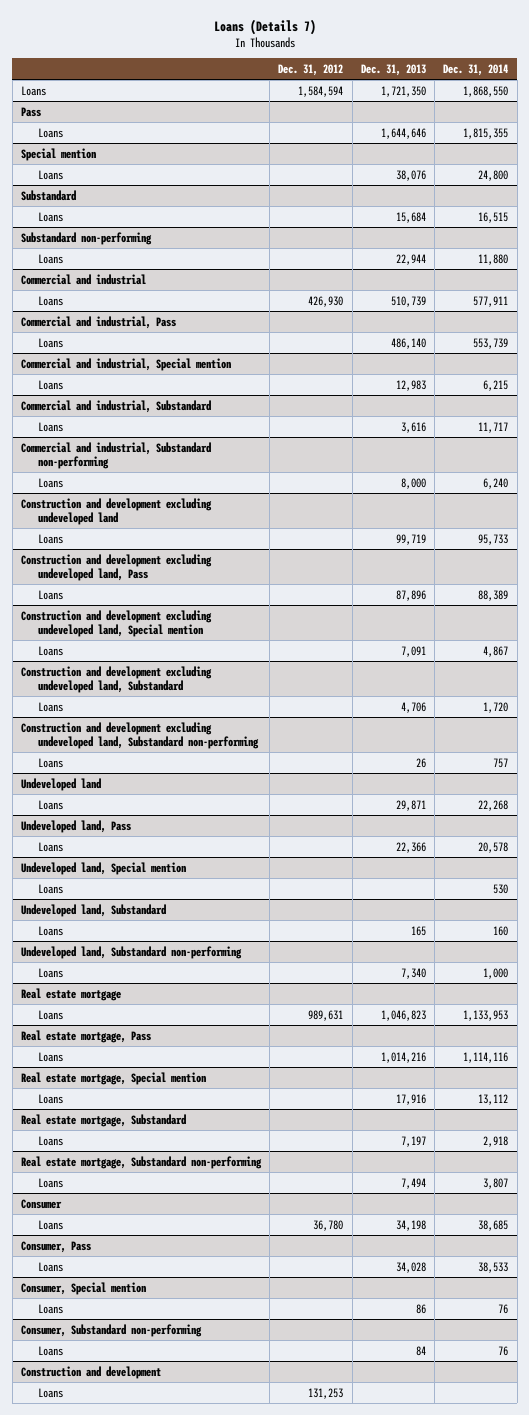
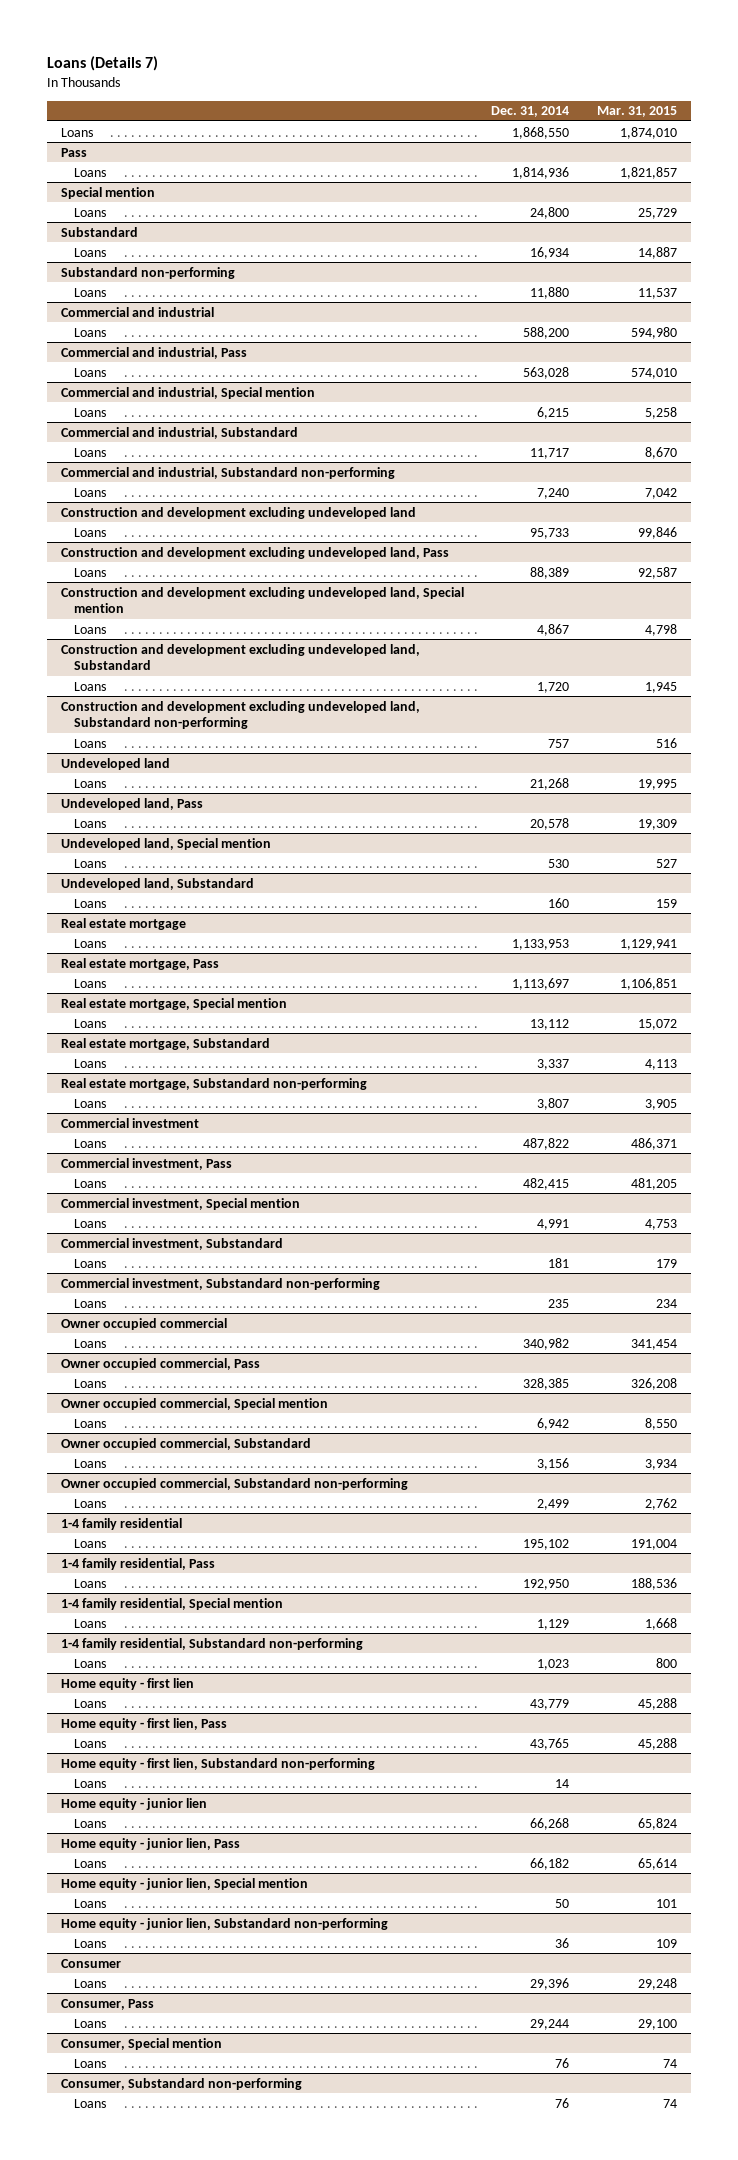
[278,64,344,77] Dec. 31, 2012 -> none
[360,64,426,77] Dec. 31, 2013 -> none
none -> [597,106,678,118] Mar. 31, 2015
[463,127,509,139] 1,815,355 -> [512,166,570,179] 1,814,936
[478,211,509,223] 16,515 -> [530,246,570,259] 16,934
[473,295,509,307] 577,911 -> [523,326,570,339] 588,200
[473,337,509,349] 553,739 -> [523,366,570,379] 563,028
[483,477,509,489] 6,240 -> [537,487,570,499] 7,240
[478,799,509,811] 22,268 -> [530,777,570,790] 21,268
[20,945,242,959] Undeveloped land, Substandard non-performing -> none
[38,967,64,978] Loans -> none
[463,1051,509,1063] 1,114,116 -> [512,977,570,990] 1,113,697
[483,1135,509,1147] 2,918 -> [537,1058,570,1070] 3,337
none -> [60,1117,199,1128] Commercial investment
none -> [73,1138,106,1148] Loans
none -> [60,1157,232,1170] Commercial investment, Pass
none -> [73,1178,106,1188] Loans
none -> [60,1197,300,1210] Commercial investment, Special mention
none -> [73,1218,106,1228] Loans
none -> [60,1237,283,1250] Commercial investment, Substandard
none -> [73,1258,106,1268] Loans
none -> [60,1277,380,1290] Commercial investment, Substandard non-performing
none -> [73,1298,106,1308] Loans
none -> [60,1317,227,1330] Owner occupied commercial
none -> [73,1338,106,1348] Loans
none -> [60,1357,260,1370] Owner occupied commercial, Pass
none -> [73,1378,106,1388] Loans
none -> [60,1397,328,1410] Owner occupied commercial, Special mention
none -> [73,1418,106,1428] Loans
none -> [60,1437,311,1450] Owner occupied commercial, Substandard
none -> [73,1458,106,1468] Loans
none -> [60,1477,408,1490] Owner occupied commercial, Substandard non-performing
none -> [73,1498,106,1508] Loans
none -> [60,1517,182,1530] 1-4 family residential
none -> [73,1538,106,1548] Loans
none -> [60,1557,215,1570] 1-4 family residential, Pass
none -> [73,1578,106,1588] Loans
none -> [60,1597,283,1610] 1-4 family residential, Special mention
none -> [73,1618,106,1628] Loans
none -> [60,1637,363,1650] 1-4 family residential, Substandard non-performing
none -> [73,1658,106,1668] Loans
none -> [60,1677,194,1690] Home equity - first lien
none -> [73,1698,106,1708] Loans
none -> [60,1717,227,1730] Home equity - first lien, Pass
none -> [73,1738,106,1748] Loans
none -> [60,1757,375,1770] Home equity - first lien, Substandard non-performing
none -> [73,1778,106,1788] Loans
none -> [60,1797,207,1810] Home equity - junior lien
none -> [73,1818,106,1828] Loans
none -> [60,1837,240,1850] Home equity - junior lien, Pass
none -> [73,1858,106,1868] Loans
none -> [60,1877,308,1890] Home equity - junior lien, Special mention
none -> [73,1898,106,1908] Loans
none -> [60,1917,388,1930] Home equity - junior lien, Substandard non-performing
none -> [73,1938,106,1948] Loans
[478,1219,509,1231] 38,685 -> [530,1977,570,1990] 29,396
[478,1261,509,1273] 38,533 -> [530,2018,570,2030] 29,244
[20,1365,161,1379] Construction and development -> none
[38,1387,64,1398] Loans -> none

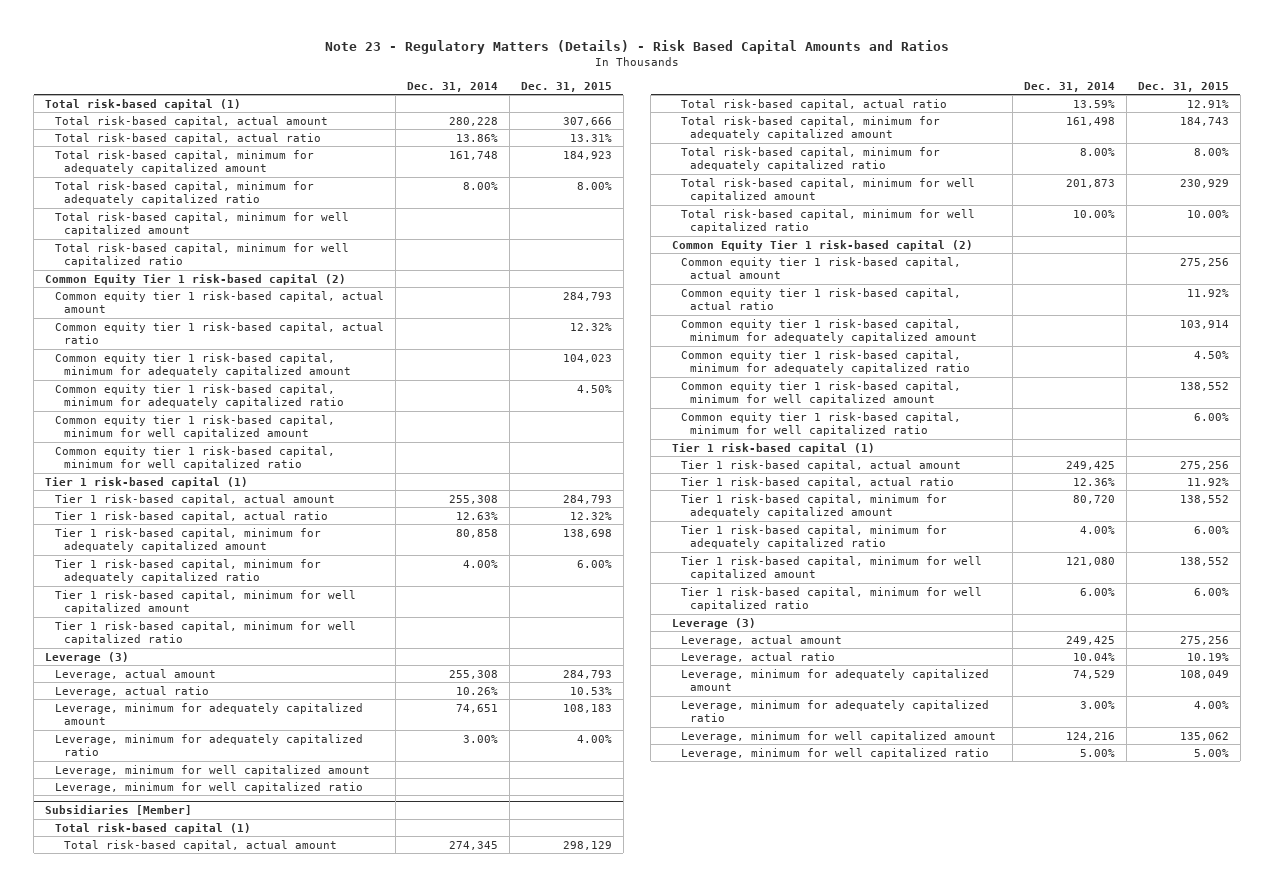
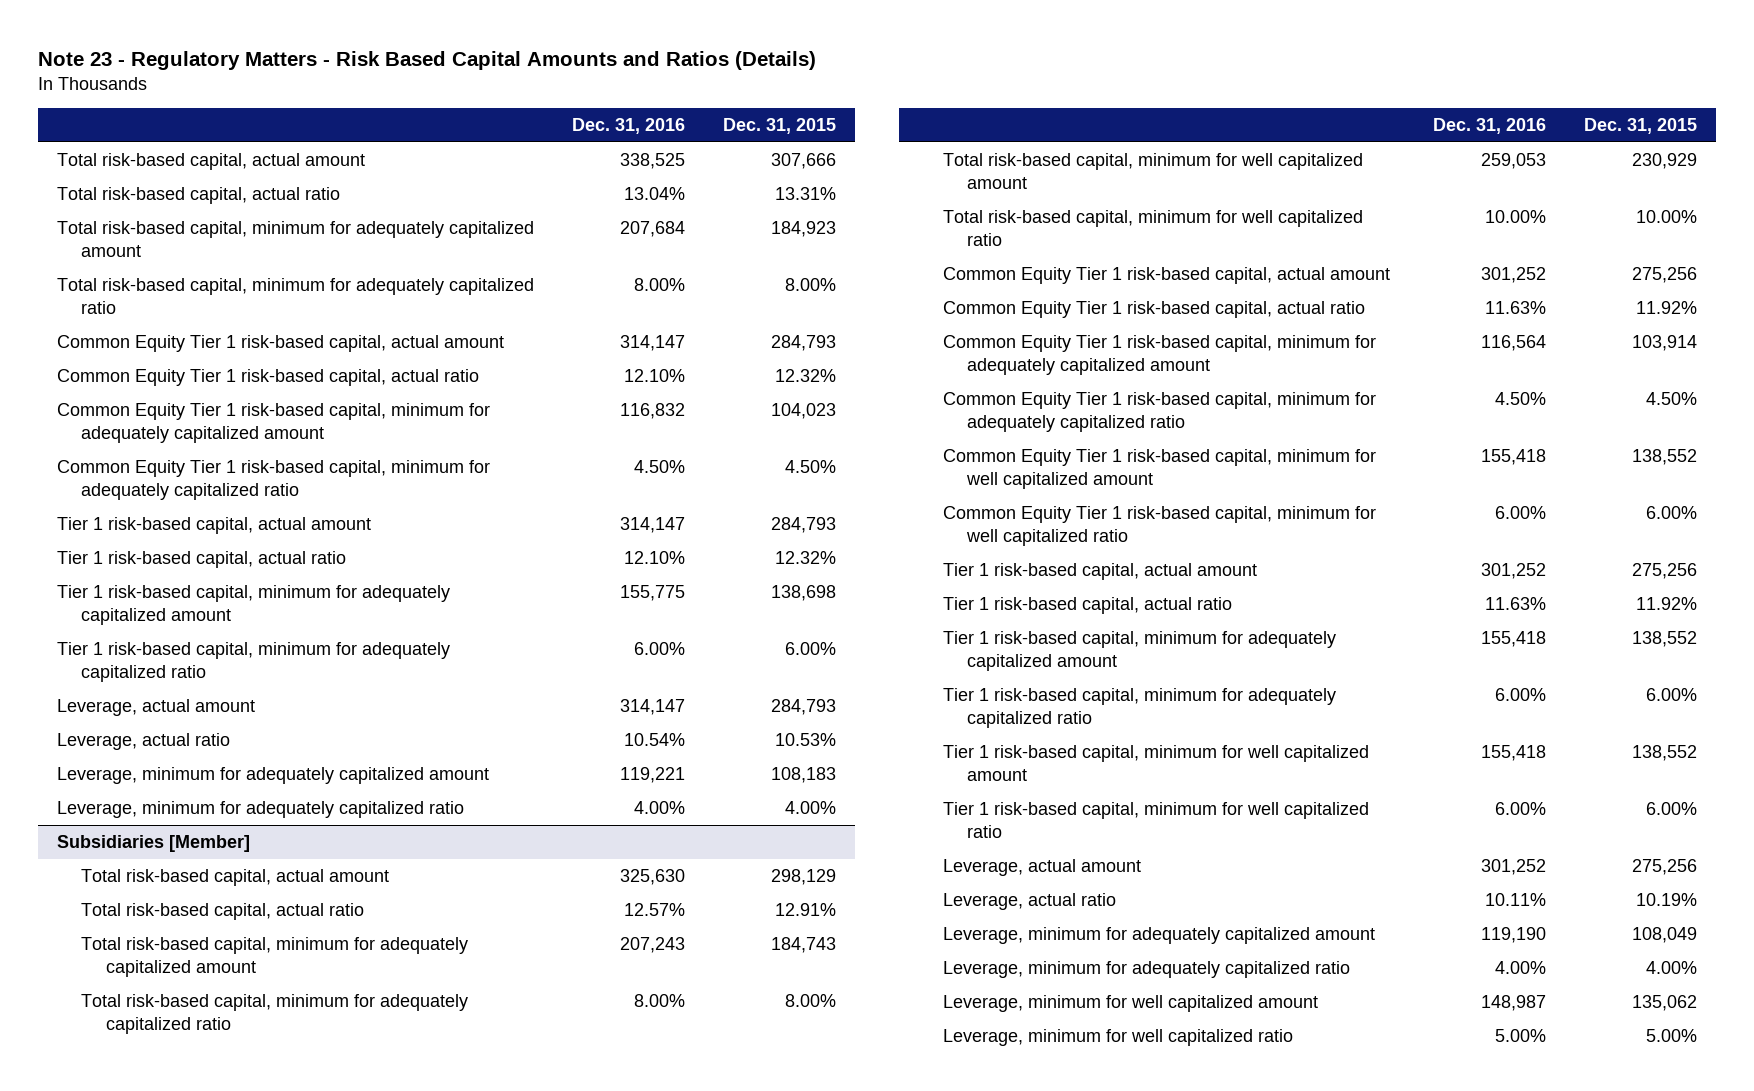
[325,40,950,55] Note 23 - Regulatory Matters (Details) - Risk Based Capital Amounts and Ratios -> [37,50,816,70] Note 23 - Regulatory Matters - Risk Based Capital Amounts and Ratios (Details)
[406,81,498,92] Dec. 31, 2014 -> none
none -> [571,117,685,134] Dec. 31, 2016
[45,98,242,110] Total risk-based capital (1) -> none
[54,211,349,237] Total risk-based capital, minimum for well capitalized amount -> none
[54,242,349,268] Total risk-based capital, minimum for well capitalized ratio -> none
[45,273,347,285] Common Equity Tier 1 risk-based capital (2) -> none
[54,414,335,440] Common equity tier 1 risk-based capital, minimum for well capitalized amount -> none
[54,445,335,471] Common equity tier 1 risk-based capital, minimum for well capitalized ratio -> none
[45,476,249,488] Tier 1 risk-based capital (1) -> none
[54,290,384,314] Common equity tier 1 risk-based capital, actual amount -> [56,335,504,353] Common Equity Tier 1 risk-based capital, actual amount
[54,321,384,345] Common equity tier 1 risk-based capital, actual ratio -> [56,369,479,387] Common Equity Tier 1 risk-based capital, actual ratio
[54,352,351,378] Common equity tier 1 risk-based capital, minimum for adequately capitalized amount -> [56,403,490,443] Common Equity Tier 1 risk-based capital, minimum for adequately capitalized amount
[54,383,344,409] Common equity tier 1 risk-based capital, minimum for adequately capitalized ratio -> [56,460,490,500] Common Equity Tier 1 risk-based capital, minimum for adequately capitalized ratio
[54,589,356,615] Tier 1 risk-based capital, minimum for well capitalized amount -> none
[54,620,356,646] Tier 1 risk-based capital, minimum for well capitalized ratio -> none
[45,651,130,663] Leverage (3) -> none
[54,764,370,776] Leverage, minimum for well capitalized amount -> none
[54,781,363,793] Leverage, minimum for well capitalized ratio -> none
[54,822,251,834] Total risk-based capital (1) -> none
[671,239,973,251] Common Equity Tier 1 risk-based capital (2) -> none
[671,442,875,454] Tier 1 risk-based capital (1) -> none
[680,256,961,280] Common equity tier 1 risk-based capital, actual amount -> [942,267,1390,285] Common Equity Tier 1 risk-based capital, actual amount
[680,287,961,311] Common equity tier 1 risk-based capital, actual ratio -> [942,301,1365,319] Common Equity Tier 1 risk-based capital, actual ratio
[680,318,978,344] Common equity tier 1 risk-based capital, minimum for adequately capitalized amount -> [942,335,1376,375] Common Equity Tier 1 risk-based capital, minimum for adequately capitalized amount
[680,349,971,375] Common equity tier 1 risk-based capital, minimum for adequately capitalized ratio -> [942,392,1376,432] Common Equity Tier 1 risk-based capital, minimum for adequately capitalized ratio
[680,380,961,406] Common equity tier 1 risk-based capital, minimum for well capitalized amount -> [942,449,1376,489] Common Equity Tier 1 risk-based capital, minimum for well capitalized amount
[680,411,961,437] Common equity tier 1 risk-based capital, minimum for well capitalized ratio -> [942,506,1376,546] Common Equity Tier 1 risk-based capital, minimum for well capitalized ratio
[671,617,756,629] Leverage (3) -> none

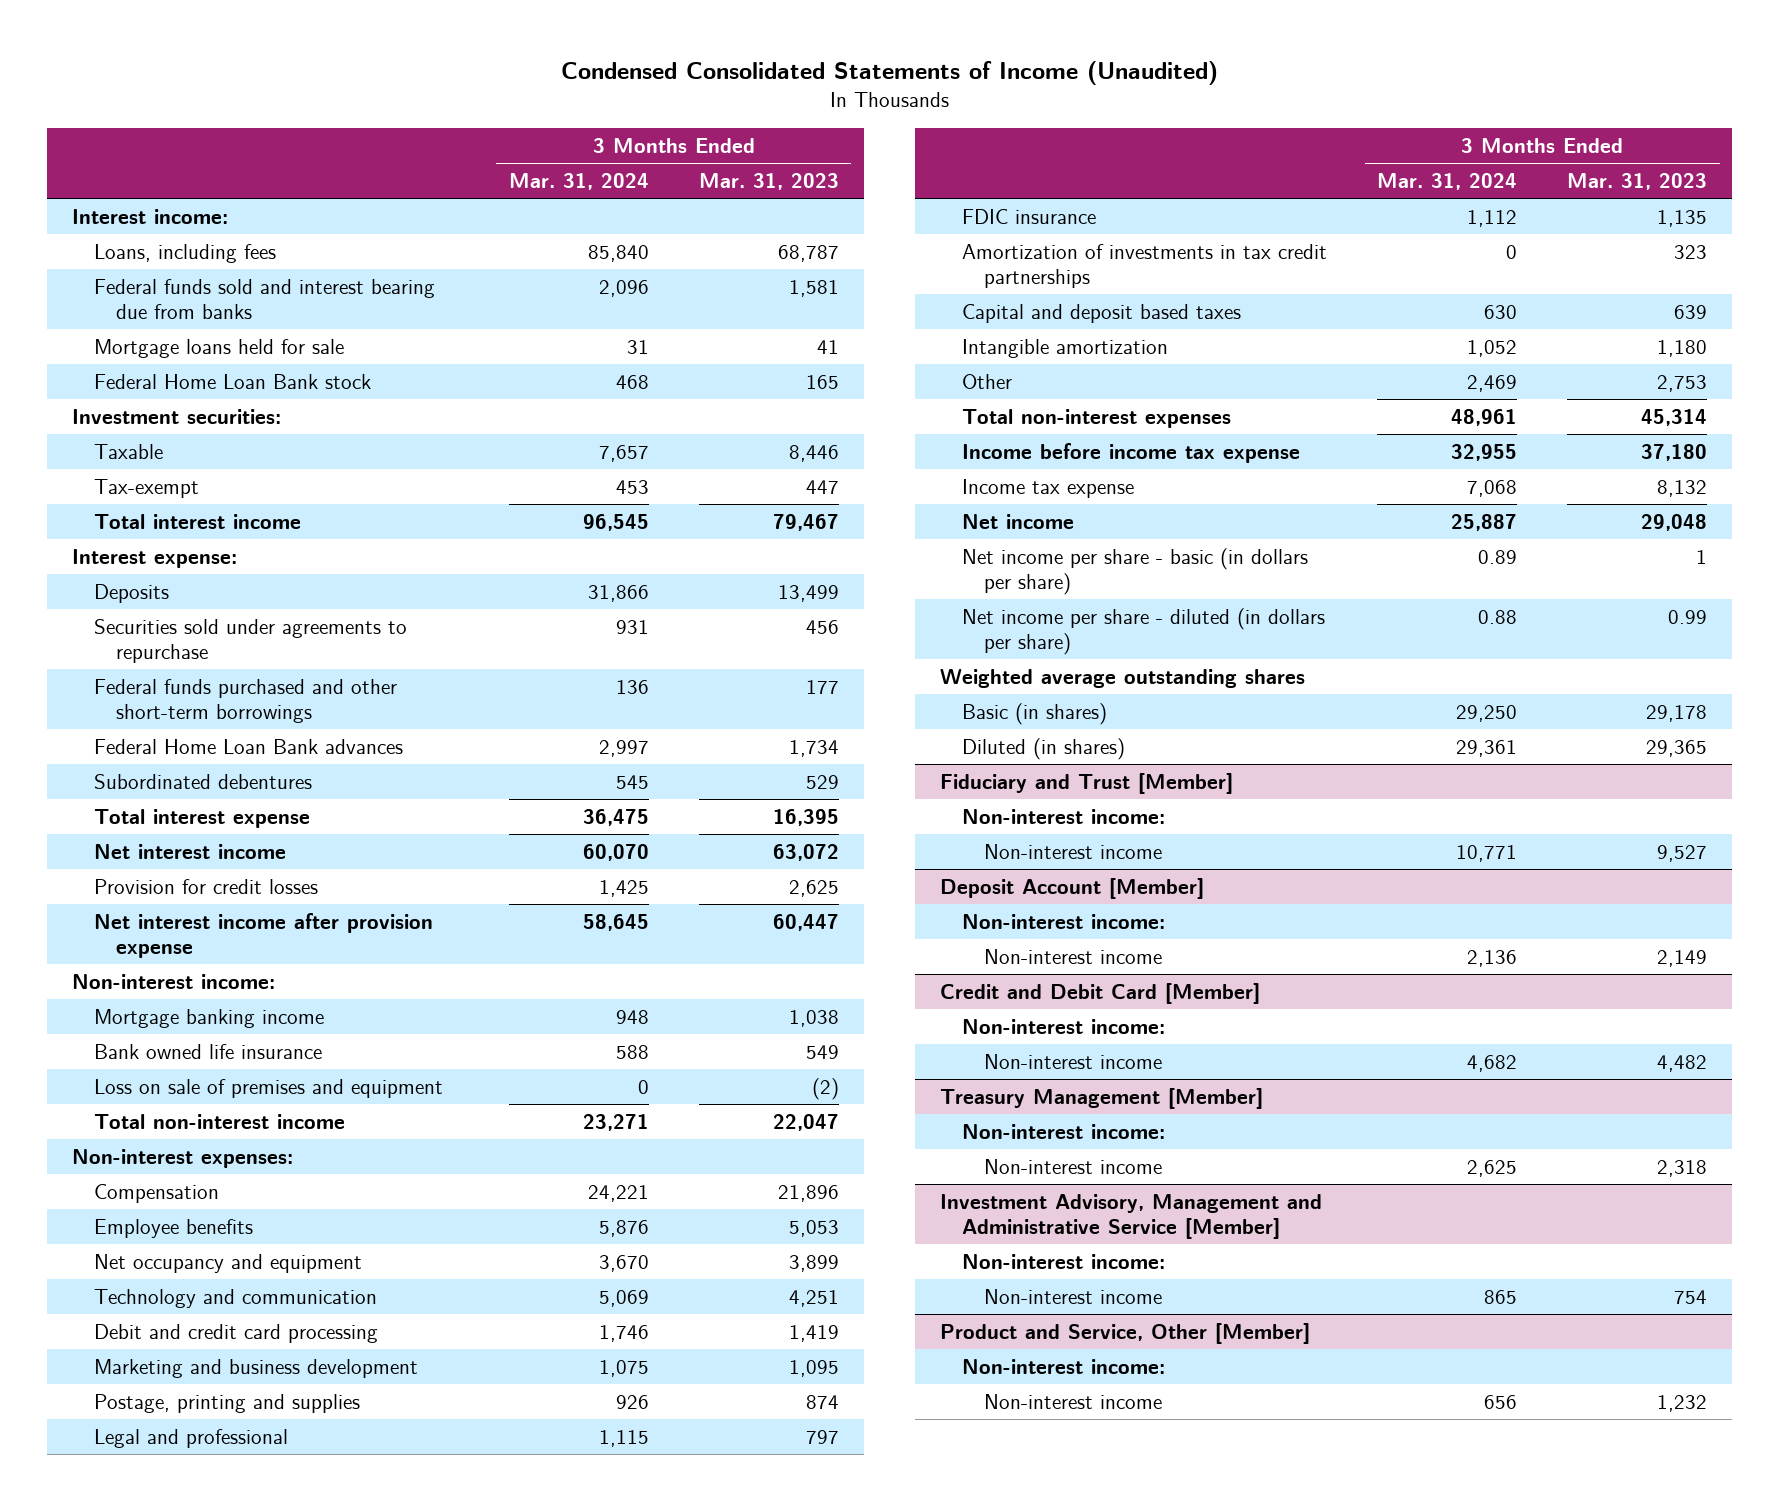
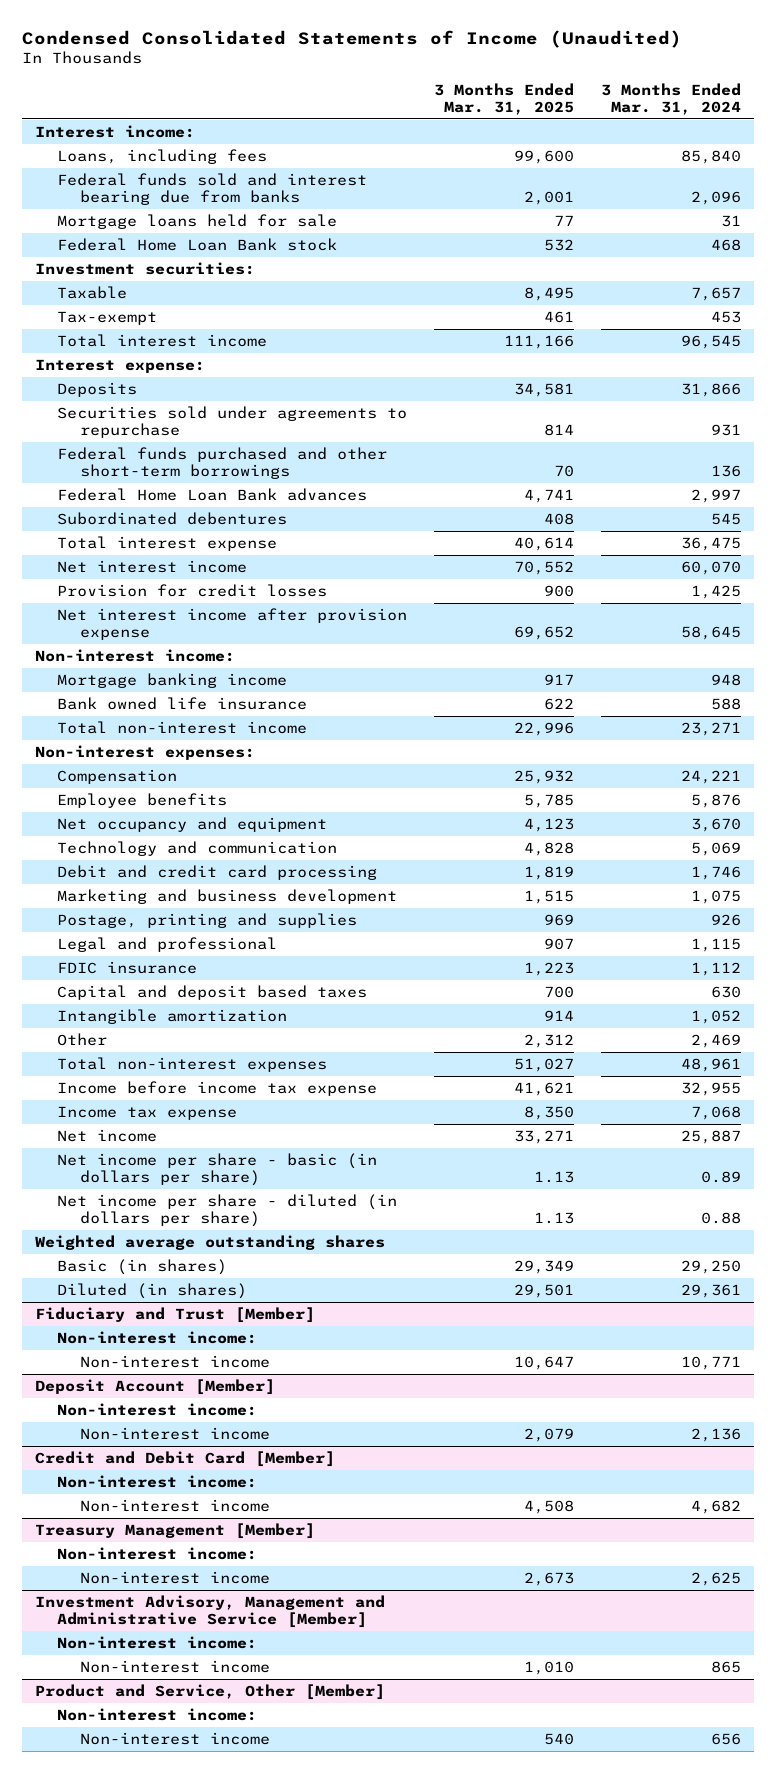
[698,173,839,191] Mar. 31, 2023 -> none
none -> [434,82,575,115] 3 Months Ended Mar. 31, 2025
[94,1078,444,1098] Loss on sale of premises and equipment -> none
[962,243,1328,288] Amortization of investments in tax credit partnerships -> none

